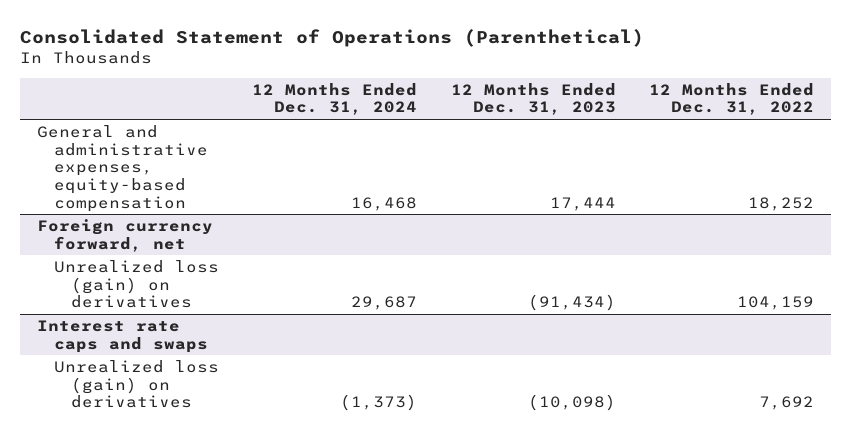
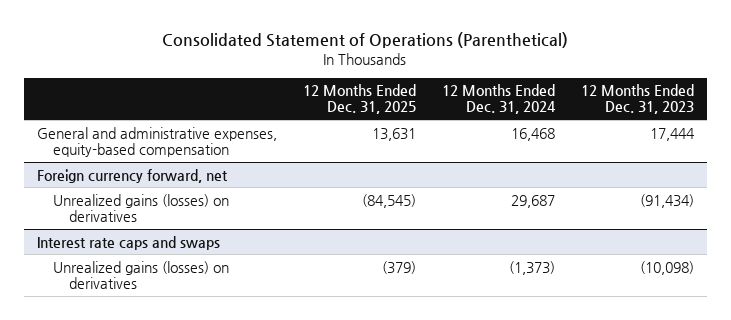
[649,82,815,116] 12 Months Ended Dec. 31, 2022 -> none
none -> [303,84,417,115] 12 Months Ended Dec. 31, 2025
[53,260,219,309] Unrealized loss (gain) on derivatives -> [52,193,229,222] Unrealized gains (losses) on derivatives
[53,360,219,409] Unrealized loss (gain) on derivatives -> [52,260,229,289] Unrealized gains (losses) on derivatives

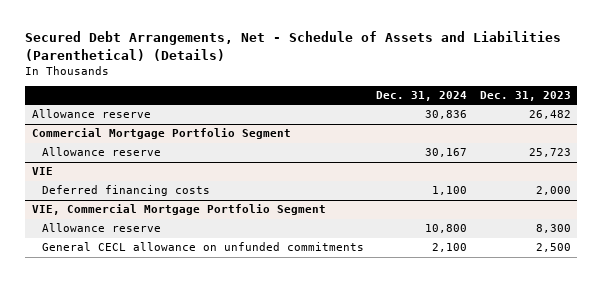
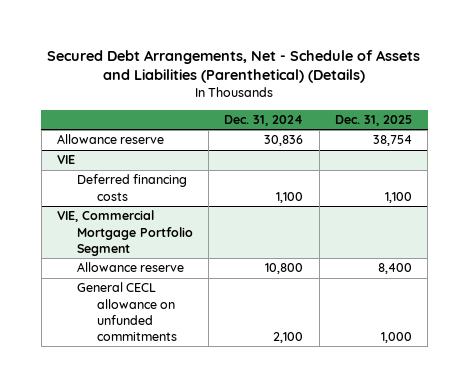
[480,90,572,101] Dec. 31, 2023 -> none
none -> [334,114,412,126] Dec. 31, 2025
[31,128,291,140] Commercial Mortgage Portfolio Segment -> none
[41,147,161,157] Allowance reserve -> none

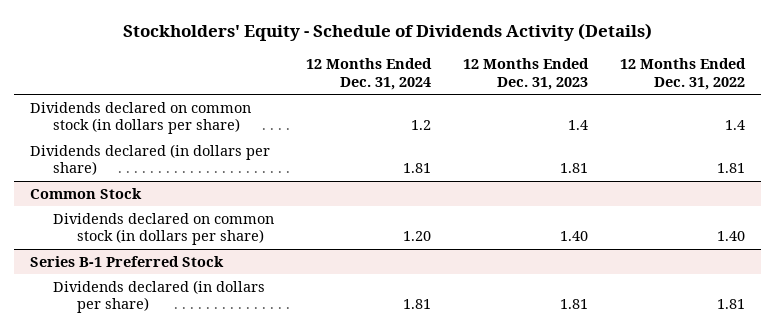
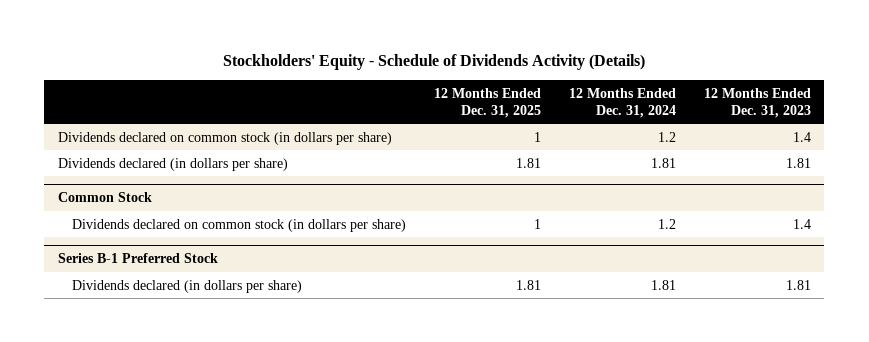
[620,58,747,90] 12 Months Ended Dec. 31, 2022 -> none
none -> [434,87,542,118] 12 Months Ended Dec. 31, 2025
[403,231,432,242] 1.20 -> [657,218,676,229] 1.2
[560,231,589,242] 1.40 -> [792,218,811,229] 1.4

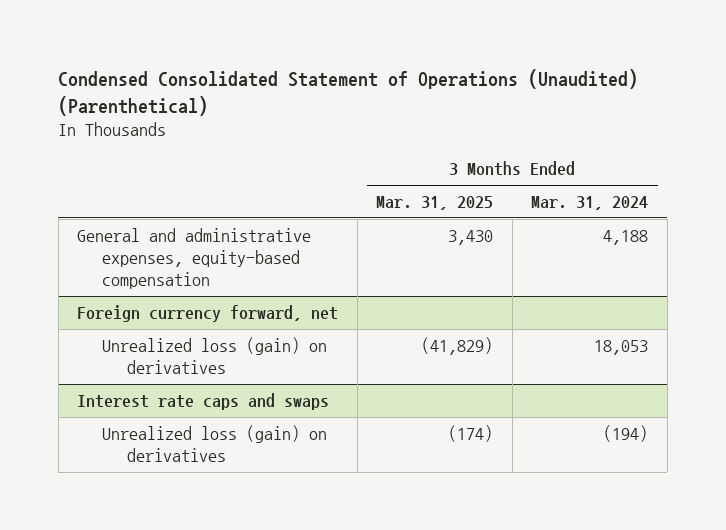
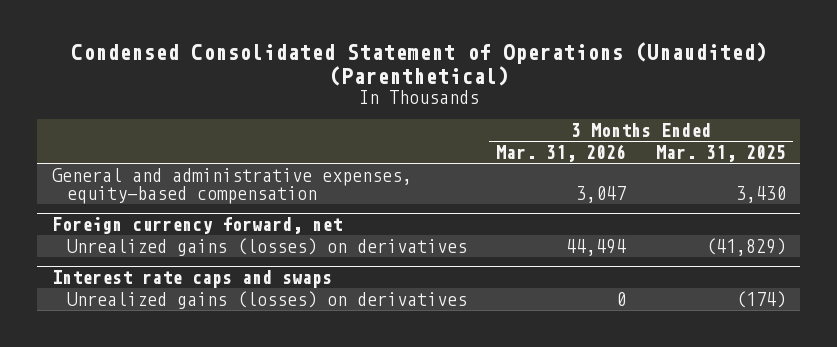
[531,195,649,210] Mar. 31, 2024 -> none
none -> [496,144,627,163] Mar. 31, 2026
[101,336,327,375] Unrealized loss (gain) on derivatives -> [66,237,467,256] Unrealized gains (losses) on derivatives
[101,424,327,463] Unrealized loss (gain) on derivatives -> [66,290,467,309] Unrealized gains (losses) on derivatives

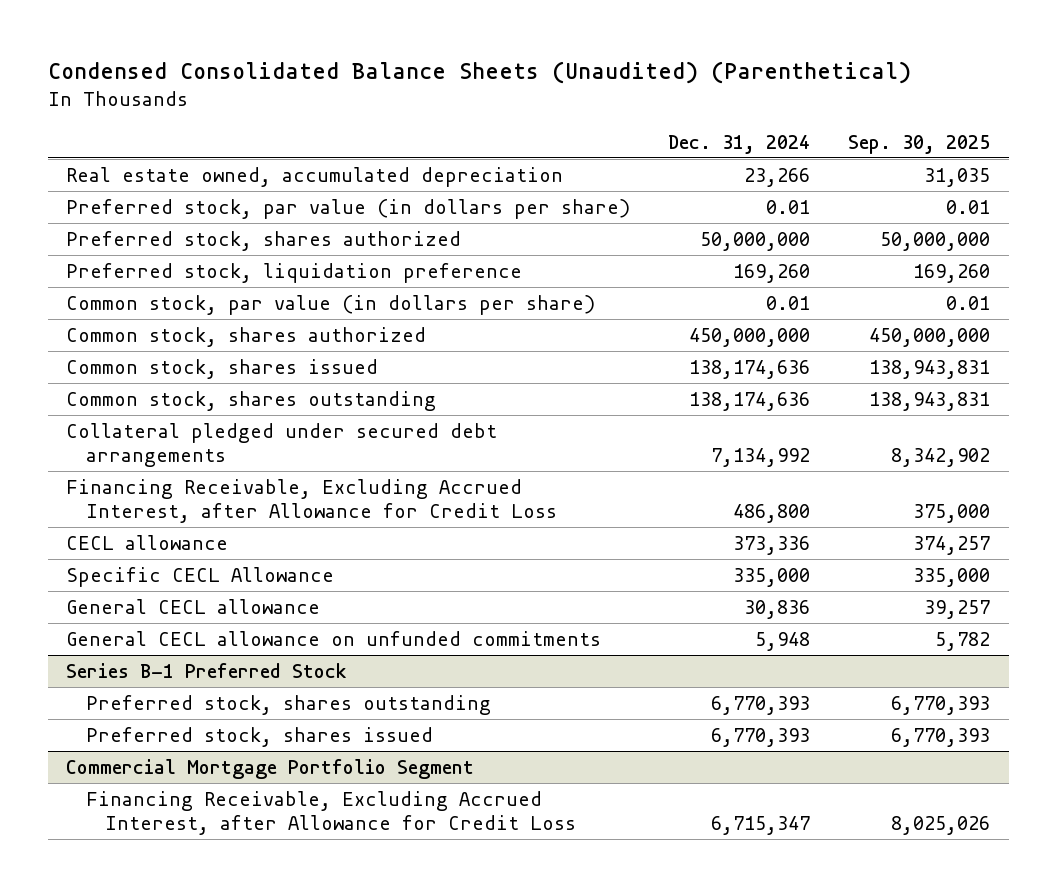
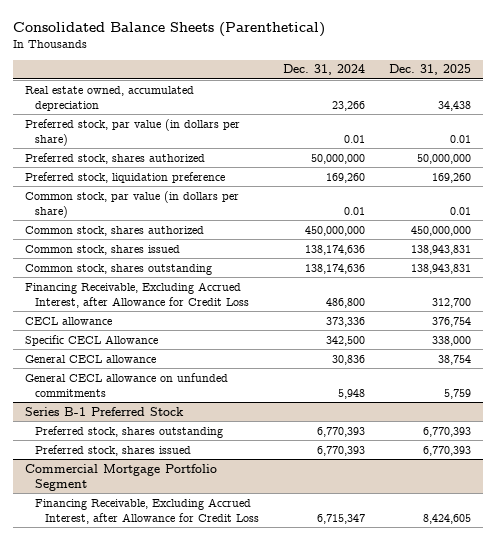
[47,60,911,84] Condensed Consolidated Balance Sheets (Unaudited) (Parenthetical) -> [13,21,326,37] Consolidated Balance Sheets (Parenthetical)
[847,134,990,154] Sep. 30, 2025 -> none
none -> [389,64,472,76] Dec. 31, 2025
[66,422,498,468] Collateral pledged under secured debt arrangements -> none
[733,567,811,587] 335,000 -> [326,335,366,346] 342,500

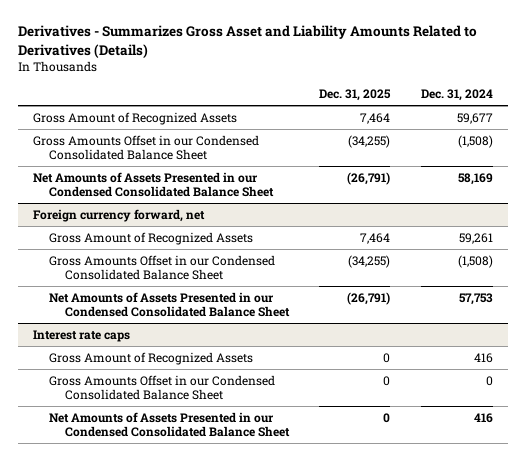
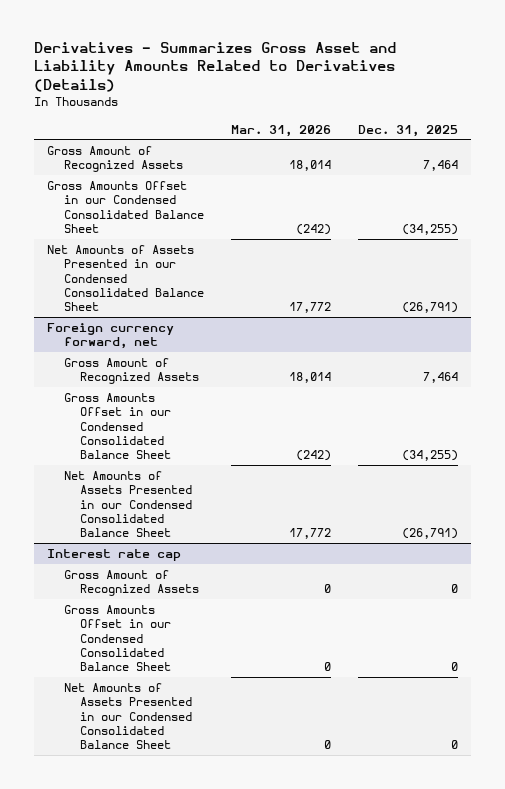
[420,89,493,102] Dec. 31, 2024 -> none
none -> [230,124,331,137] Mar. 31, 2026
[32,329,130,342] Interest rate caps -> [47,549,182,562] Interest rate cap

